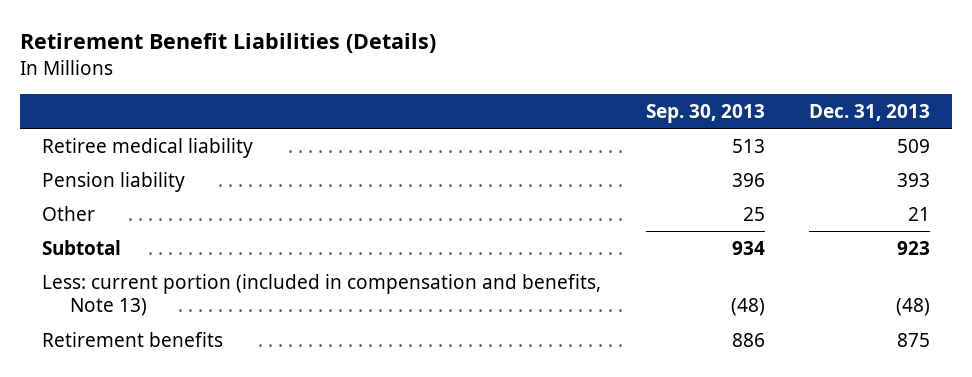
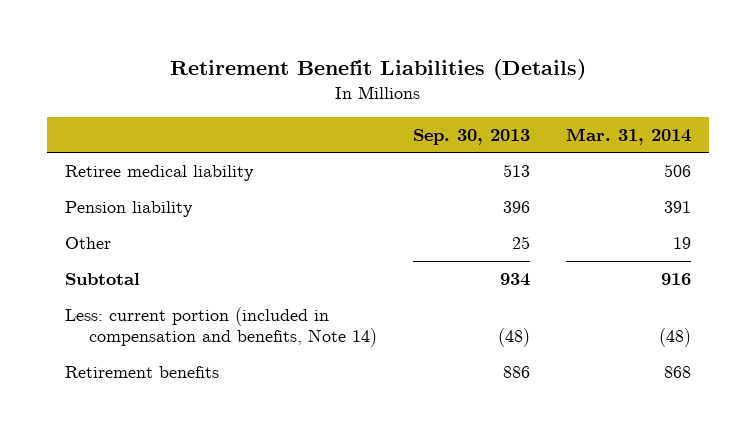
[808,103,930,121] Dec. 31, 2013 -> none
none -> [566,127,692,145] Mar. 31, 2014
[42,273,602,317] Less: current portion (included in compensation and benefits, Note 13) -> [64,306,377,348] Less: current portion (included in compensation and benefits, Note 14)

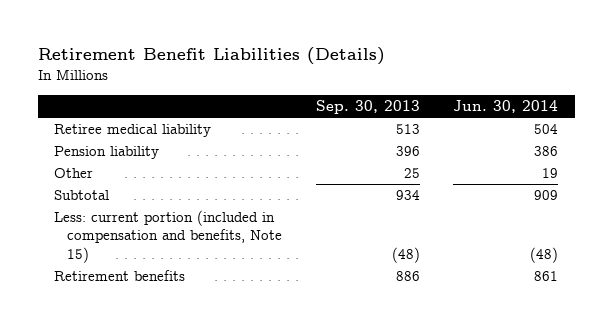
[566,127,692,145] Mar. 31, 2014 -> none
none -> [452,100,558,114] Jun. 30, 2014
[64,306,377,348] Less: current portion (included in compensation and benefits, Note 14) -> [54,210,283,263] Less: current portion (included in compensation and benefits, Note 15)

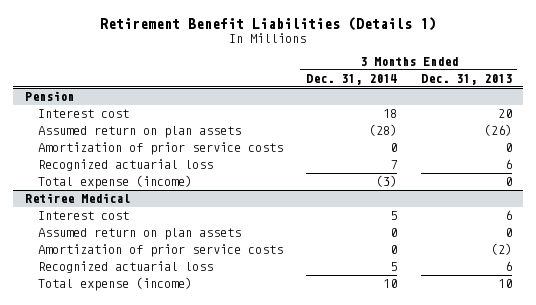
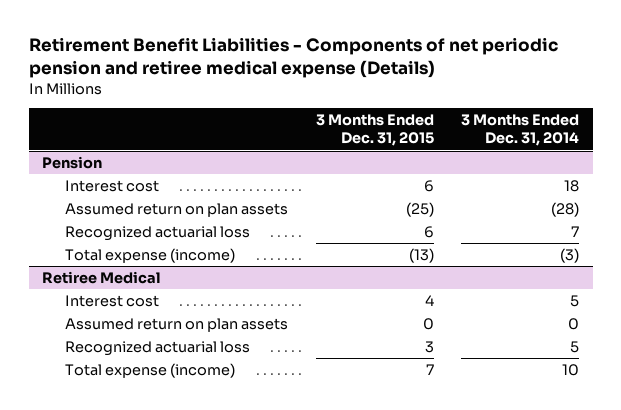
[100,17,437,32] Retirement Benefit Liabilities (Details 1) -> [28,37,558,78] Retirement Benefit Liabilities - Components of net periodic pension and retiree medical expense (Details)
[420,73,512,85] Dec. 31, 2013 -> none
none -> [315,114,434,147] 3 Months Ended Dec. 31, 2015
[38,142,284,156] Amortization of prior service costs -> none
[38,244,284,258] Amortization of prior service costs -> none

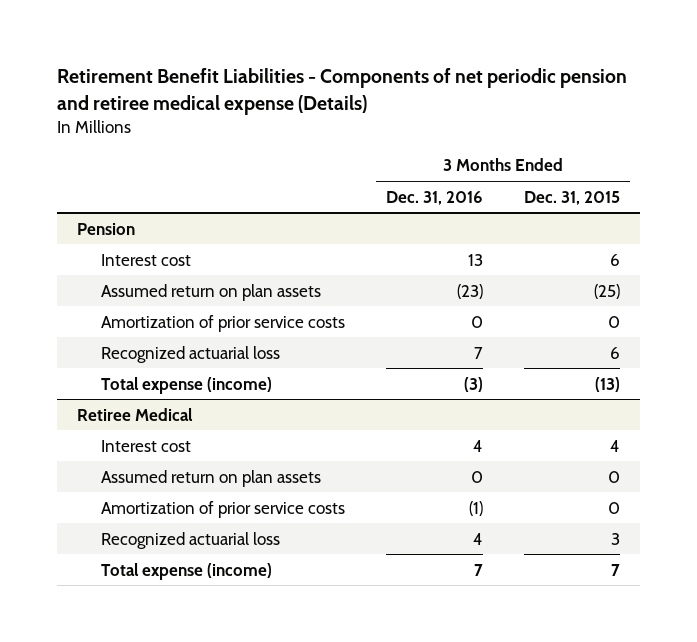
[461,114,580,147] 3 Months Ended Dec. 31, 2014 -> none
none -> [386,190,484,205] Dec. 31, 2016
none -> [101,314,346,332] Amortization of prior service costs
none -> [101,500,346,518] Amortization of prior service costs

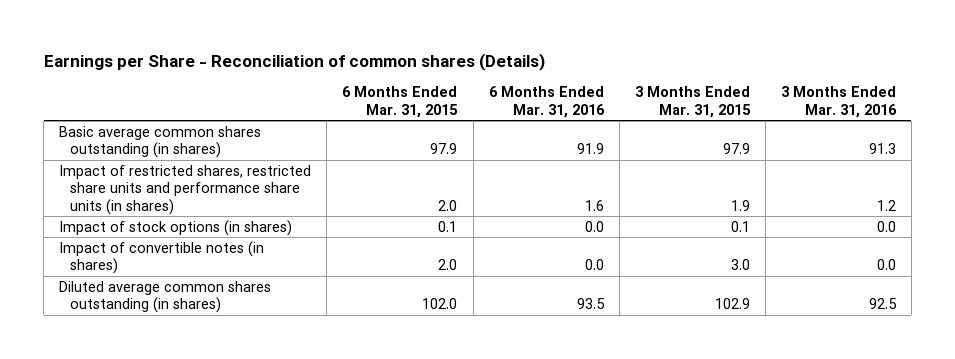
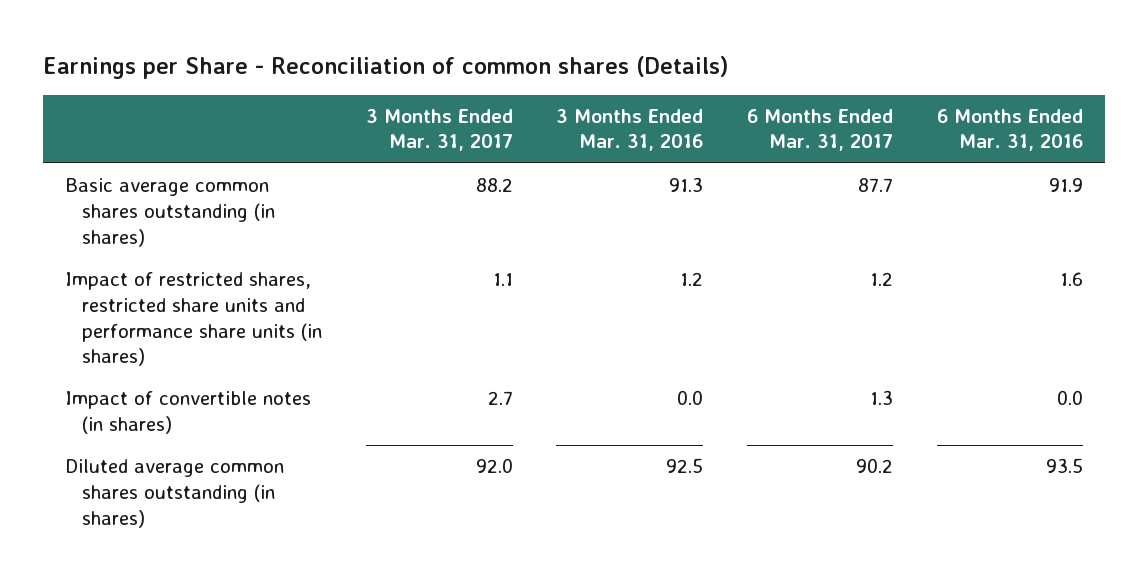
[342,86,459,118] 6 Months Ended Mar. 31, 2015 -> none
[634,86,751,118] 3 Months Ended Mar. 31, 2015 -> none
none -> [365,108,513,152] 3 Months Ended Mar. 31, 2017
none -> [747,108,894,152] 6 Months Ended Mar. 31, 2017
[59,219,293,236] Impact of stock options (in shares) -> none

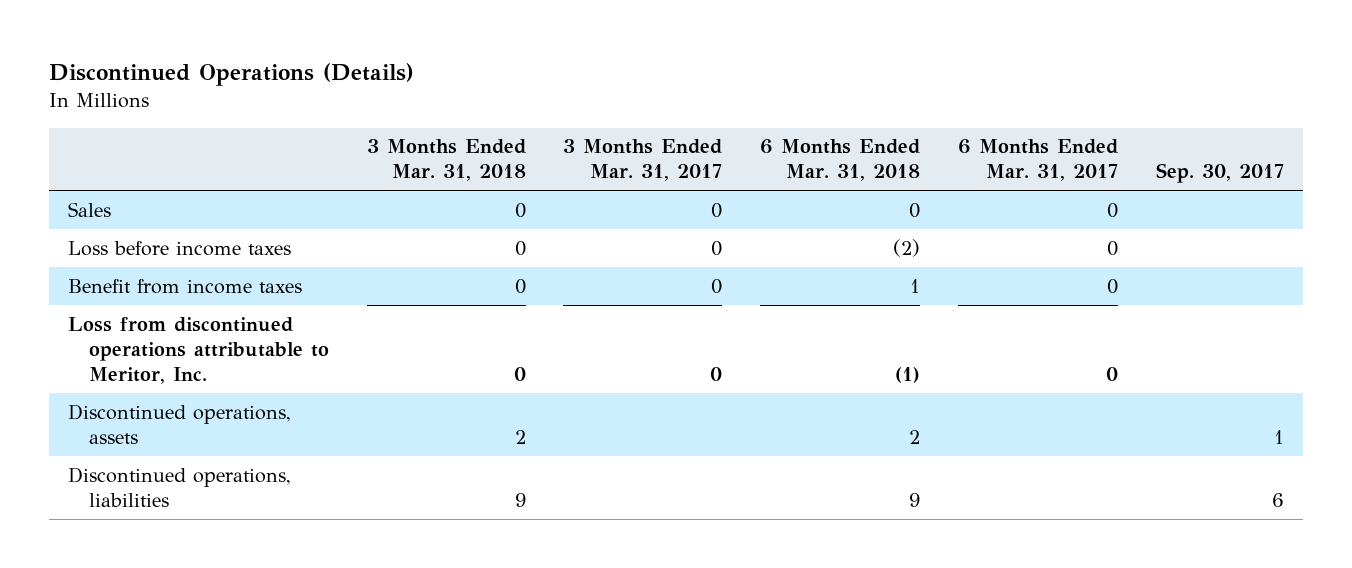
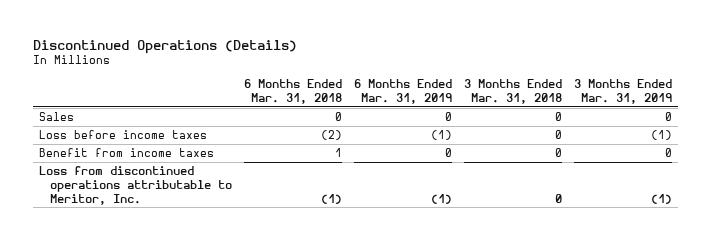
[563,139,723,182] 3 Months Ended Mar. 31, 2017 -> none
[958,139,1119,182] 6 Months Ended Mar. 31, 2017 -> none
[1155,163,1284,184] Sep. 30, 2017 -> none
none -> [354,79,453,104] 6 Months Ended Mar. 31, 2019
none -> [574,79,673,104] 3 Months Ended Mar. 31, 2019
[67,403,290,444] Discontinued operations, assets -> none
[67,466,290,507] Discontinued operations, liabilities -> none

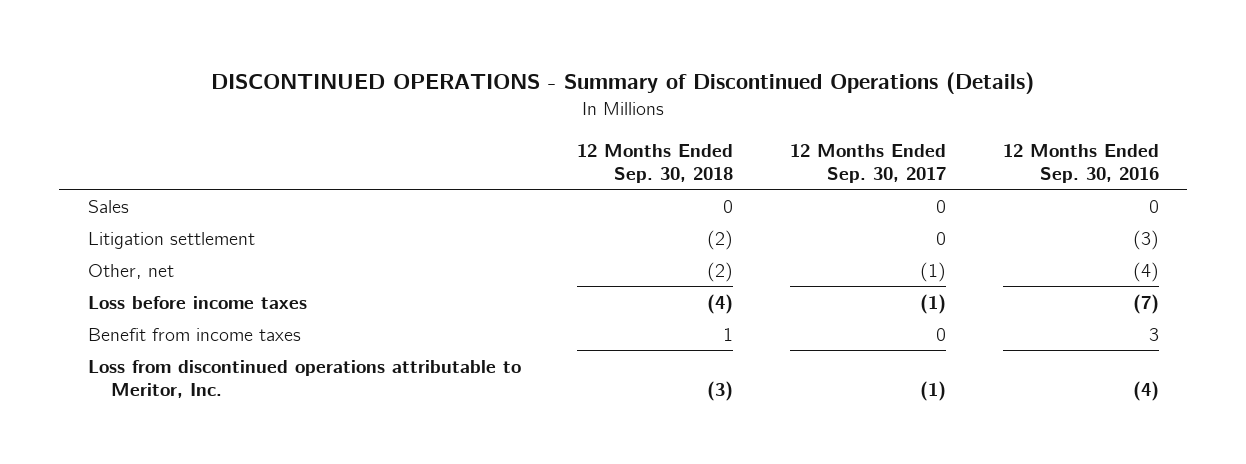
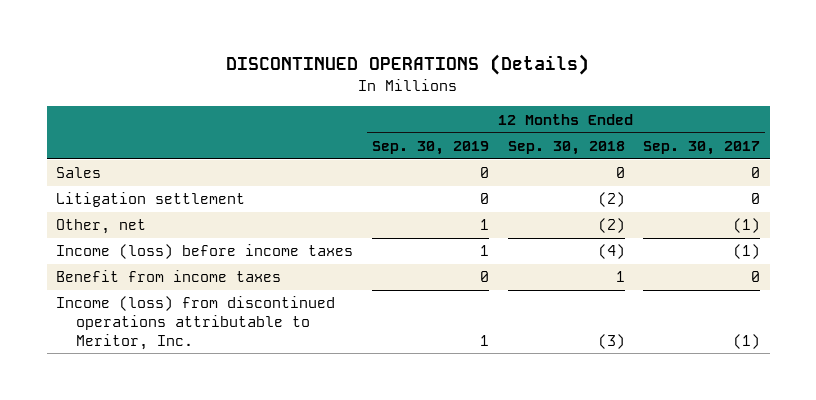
[211,72,1035,95] DISCONTINUED OPERATIONS - Summary of Discontinued Operations (Details) -> [226,54,590,76] DISCONTINUED OPERATIONS (Details)
[1002,143,1159,183] 12 Months Ended Sep. 30, 2016 -> none
none -> [371,140,489,155] Sep. 30, 2019
[87,295,307,309] Loss before income taxes -> [56,244,354,260] Income (loss) before income taxes
[87,359,521,398] Loss from discontinued operations attributable to Meritor, Inc. -> [56,296,336,350] Income (loss) from discontinued operations attributable to Meritor, Inc.

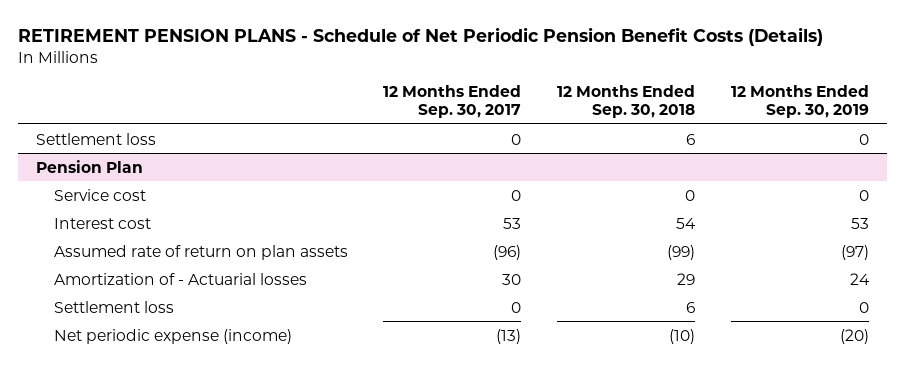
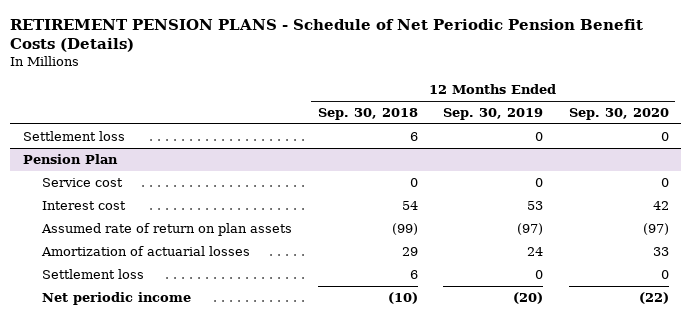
[383,85,522,119] 12 Months Ended Sep. 30, 2017 -> none
none -> [568,107,669,120] Sep. 30, 2020
[53,272,307,285] Amortization of - Actuarial losses -> [41,245,251,256] Amortization of actuarial losses
[53,328,292,344] Net periodic expense (income) -> [42,291,192,305] Net periodic income

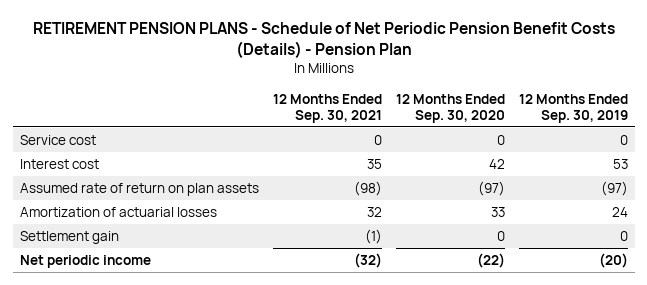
[10,18,644,53] RETIREMENT PENSION PLANS - Schedule of Net Periodic Pension Benefit Costs (Details) -> [32,21,615,59] RETIREMENT PENSION PLANS - Schedule of Net Periodic Pension Benefit Costs (Details) - Pension Plan
[317,107,418,120] Sep. 30, 2018 -> none
none -> [272,93,382,123] 12 Months Ended Sep. 30, 2021
[23,130,126,141] Settlement loss -> none
[23,153,119,164] Pension Plan -> none
[42,268,145,279] Settlement loss -> [19,230,119,244] Settlement gain

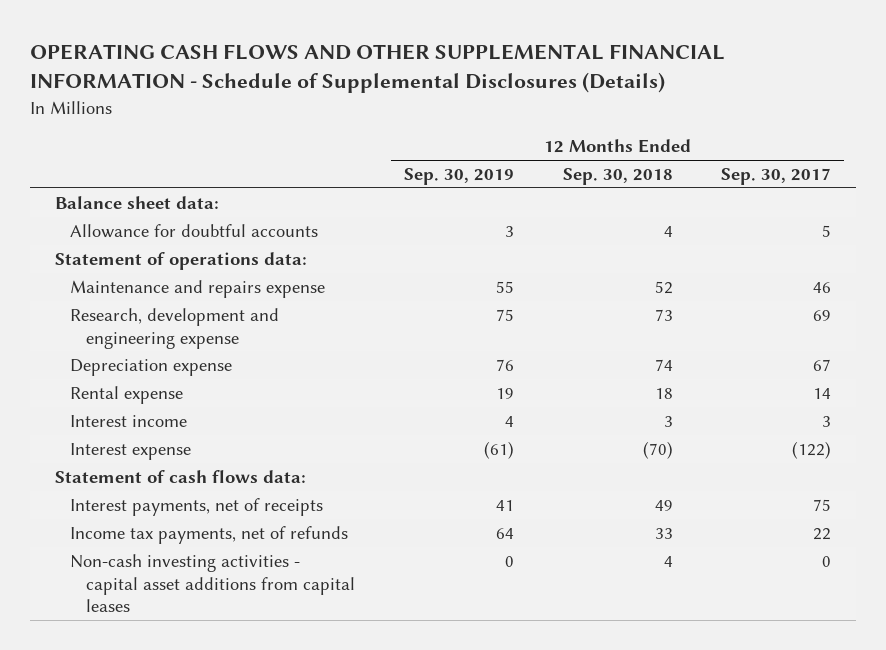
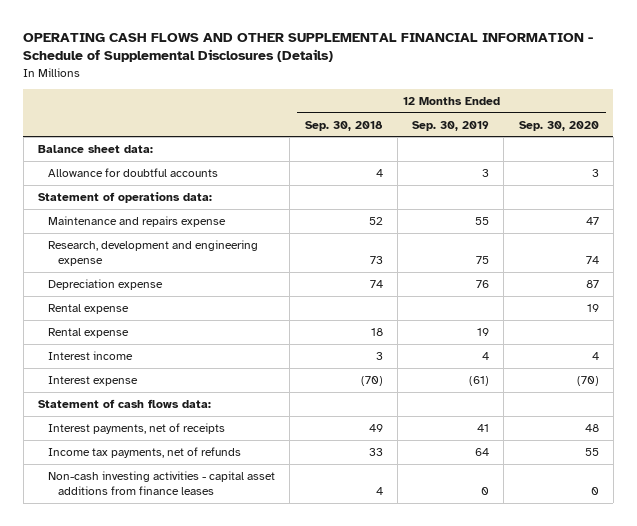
[721,167,832,185] Sep. 30, 2017 -> none
none -> [518,120,599,131] Sep. 30, 2020
none -> [48,304,130,315] Rental expense
[70,553,355,613] Non-cash investing activities - capital asset additions from capital leases -> [48,471,276,495] Non-cash investing activities - capital asset additions from finance leases

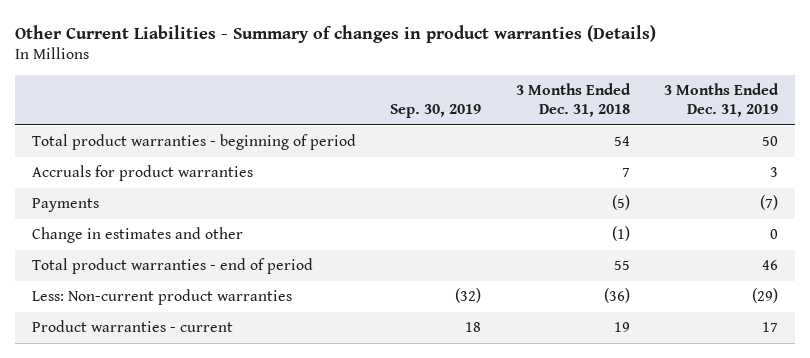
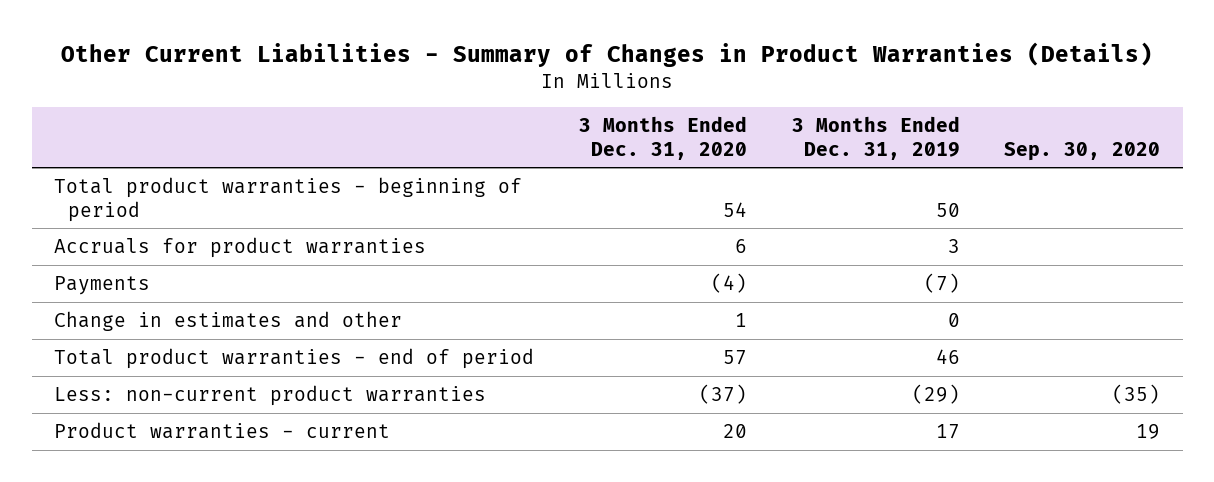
[14,24,656,43] Other Current Liabilities - Summary of changes in product warranties (Details) -> [61,41,1154,67] Other Current Liabilities - Summary of Changes in Product Warranties (Details)
[390,104,482,119] Sep. 30, 2019 -> none
[515,82,631,118] 3 Months Ended Dec. 31, 2018 -> none
none -> [578,115,747,160] 3 Months Ended Dec. 31, 2020
none -> [1004,141,1161,161] Sep. 30, 2020
[31,289,292,306] Less: Non-current product warranties -> [54,385,487,407] Less: non-current product warranties

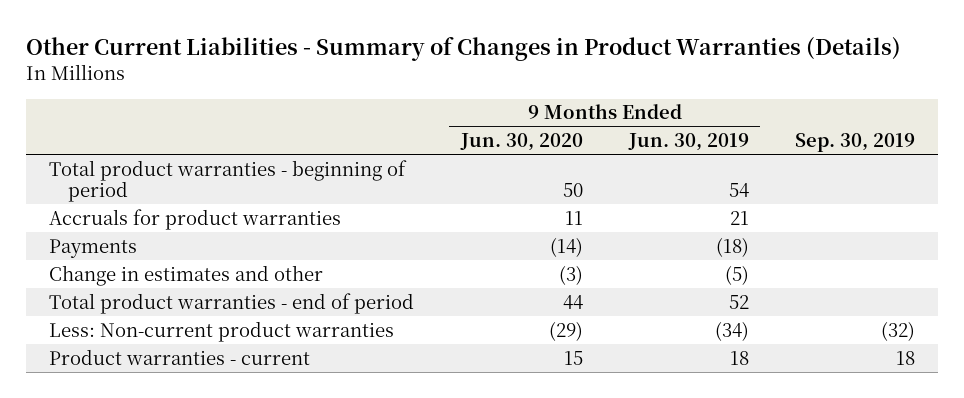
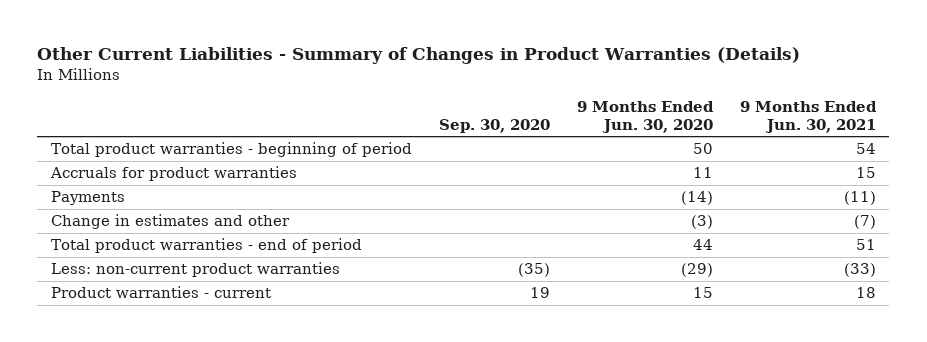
[627,133,749,152] Jun. 30, 2019 -> none
[794,133,915,153] Sep. 30, 2019 -> none
none -> [438,118,550,133] Sep. 30, 2020
none -> [739,100,877,133] 9 Months Ended Jun. 30, 2021
[49,320,395,342] Less: Non-current product warranties -> [50,262,340,278] Less: non-current product warranties

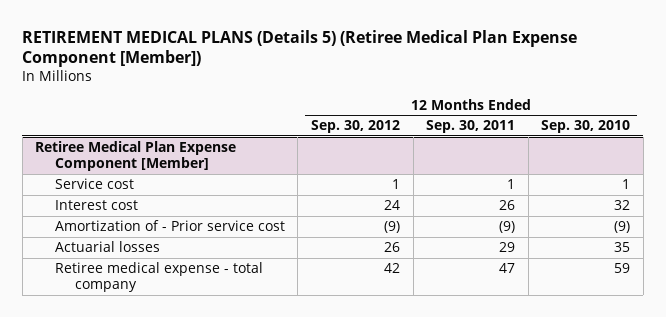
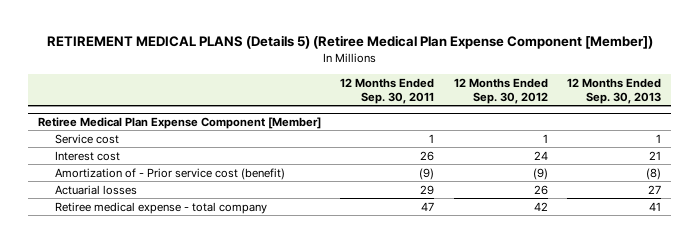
[541,120,631,134] Sep. 30, 2010 -> none
none -> [567,77,662,104] 12 Months Ended Sep. 30, 2013
[54,219,285,231] Amortization of - Prior service cost -> [54,167,285,180] Amortization of - Prior service cost (benefit)

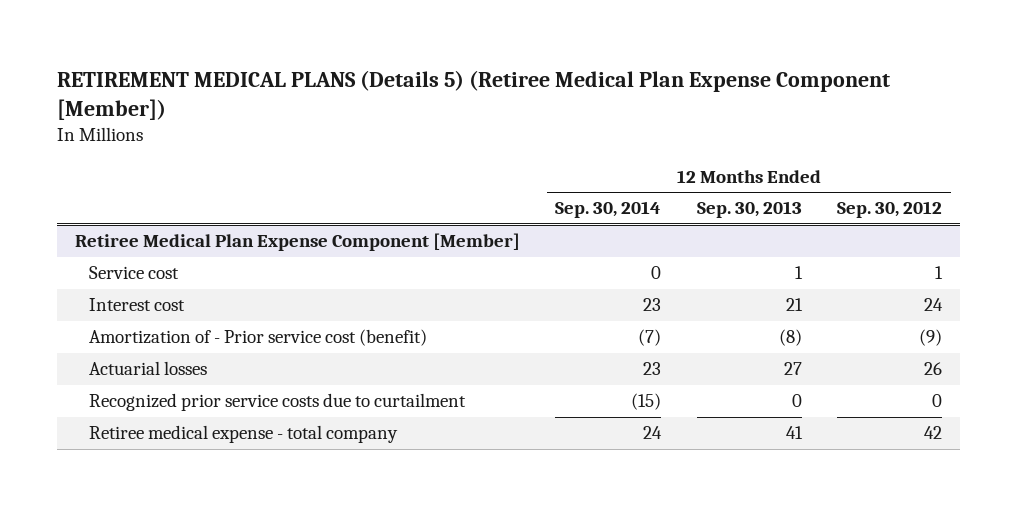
[340,77,435,104] 12 Months Ended Sep. 30, 2011 -> none
none -> [555,201,662,219] Sep. 30, 2014
none -> [89,393,467,412] Recognized prior service costs due to curtailment

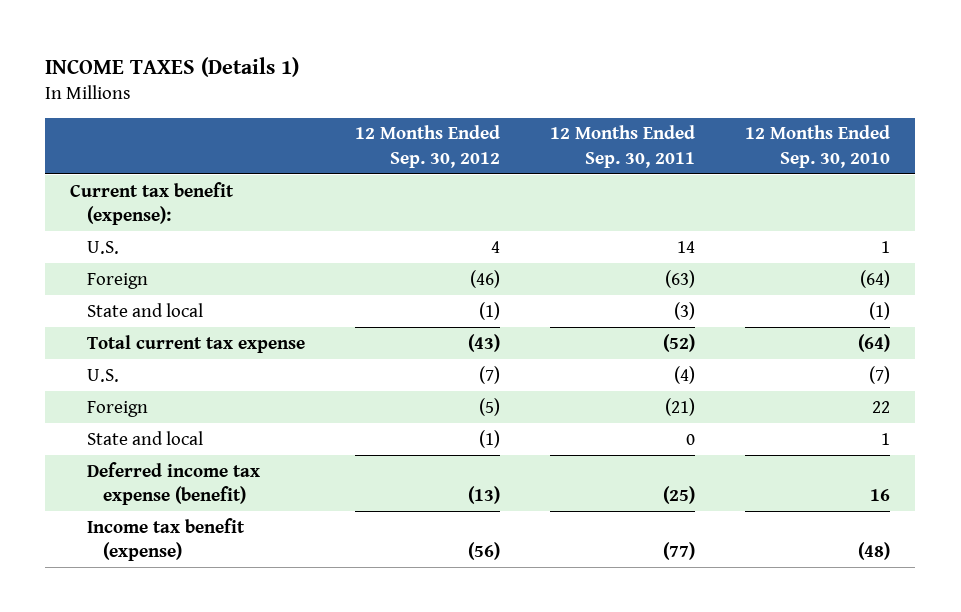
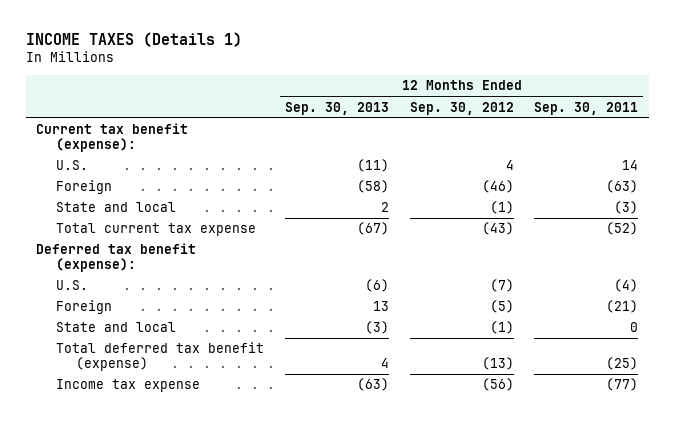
[745,125,891,168] 12 Months Ended Sep. 30, 2010 -> none
none -> [284,101,389,115] Sep. 30, 2013
none -> [36,243,197,273] Deferred tax benefit (expense):
[86,461,260,505] Deferred income tax expense (benefit) -> [56,342,265,372] Total deferred tax benefit (expense)
[86,517,245,561] Income tax benefit (expense) -> [56,379,201,393] Income tax expense

